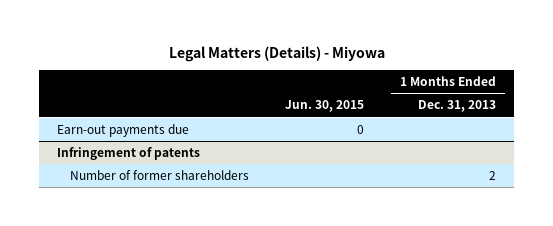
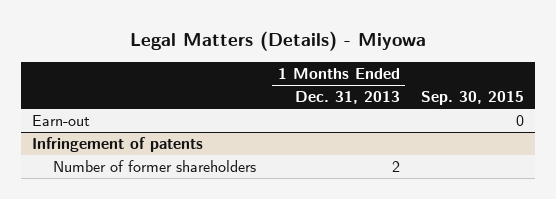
[284,100,364,113] Jun. 30, 2015 -> none
none -> [421,91,525,106] Sep. 30, 2015
[57,124,190,138] Earn-out payments due -> [31,115,90,127] Earn-out

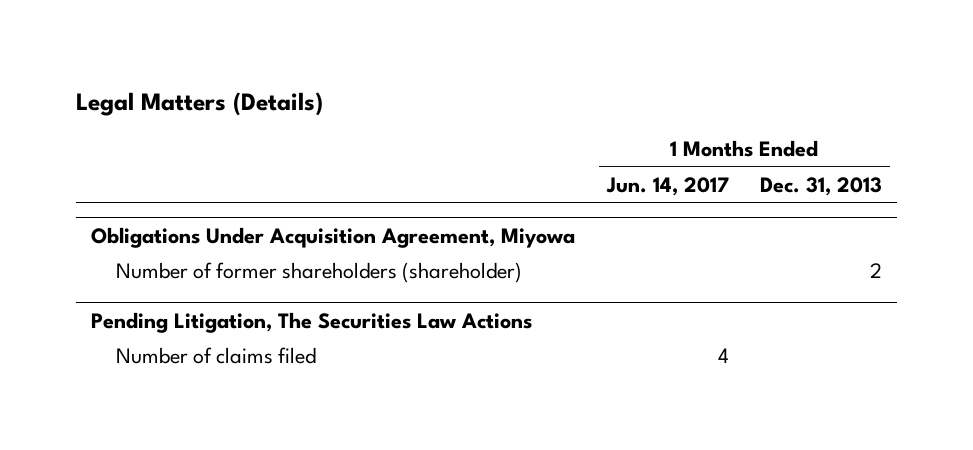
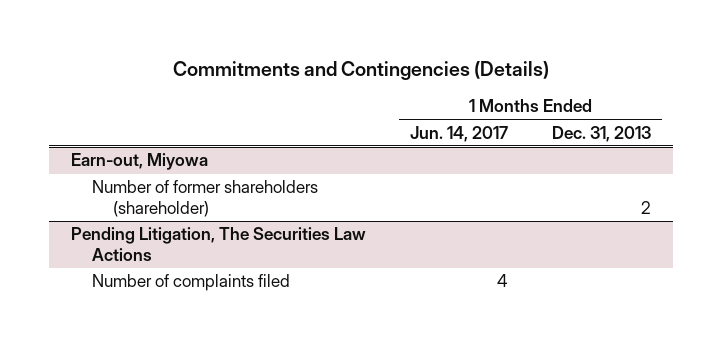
[75,91,323,116] Legal Matters (Details) -> [173,60,550,80] Commitments and Contingencies (Details)
[91,226,576,248] Obligations Under Acquisition Agreement, Miyowa -> [71,153,209,171] Earn-out, Miyowa
[116,346,317,364] Number of claims filed -> [92,274,291,292] Number of complaints filed

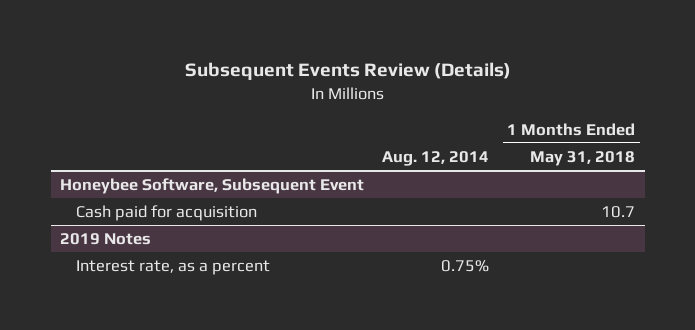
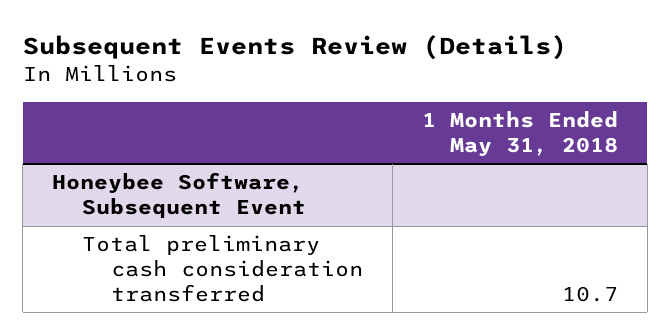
[382,150,490,166] Aug. 12, 2014 -> none
[59,233,151,246] 2019 Notes -> none
[75,260,270,276] Interest rate, as a percent -> none
[75,205,257,222] Cash paid for acquisition -> [81,235,363,303] Total preliminary cash consideration transferred

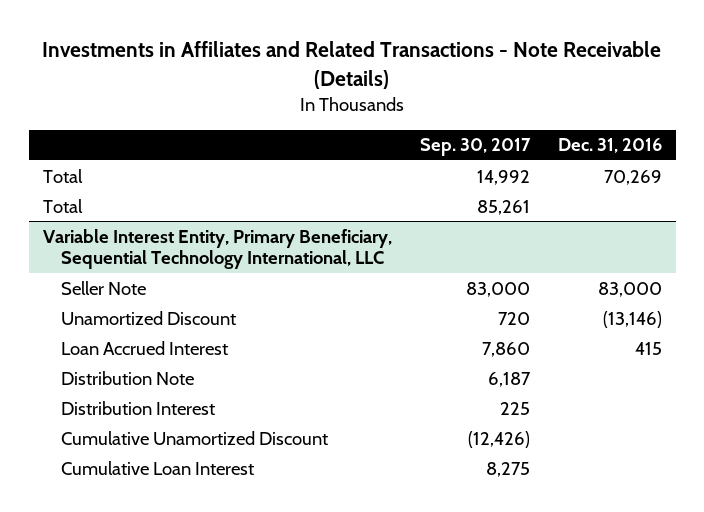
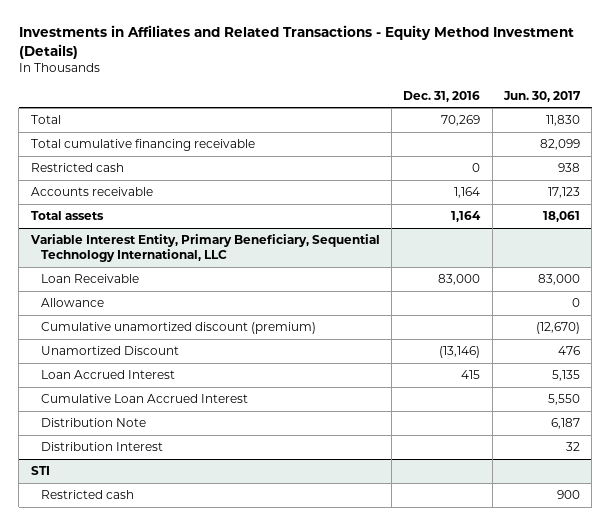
[42,41,662,90] Investments in Affiliates and Related Transactions - Note Receivable (Details) -> [18,25,574,59] Investments in Affiliates and Related Transactions - Equity Method Investment (Details)
[419,138,531,157] Sep. 30, 2017 -> none
none -> [503,90,582,102] Jun. 30, 2017
[42,198,83,213] Total -> [30,139,255,152] Total cumulative financing receivable
none -> [30,163,124,173] Restricted cash
none -> [30,187,153,197] Accounts receivable
none -> [30,211,104,221] Total assets
[61,280,147,295] Seller Note -> [40,274,139,284] Loan Receivable
none -> [40,298,104,308] Allowance
none -> [40,322,316,335] Cumulative unamortized discount (premium)
none -> [40,394,248,404] Cumulative Loan Accrued Interest
[61,430,329,445] Cumulative Unamortized Discount -> none
[61,460,255,475] Cumulative Loan Interest -> none
none -> [30,466,50,476] STI
none -> [40,490,134,500] Restricted cash

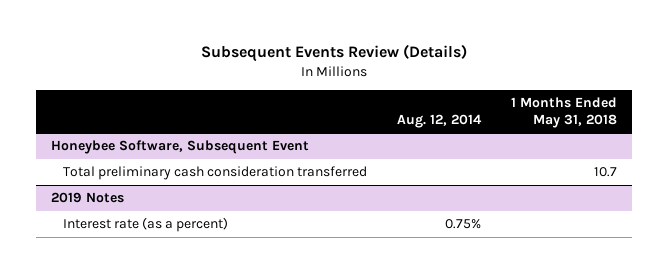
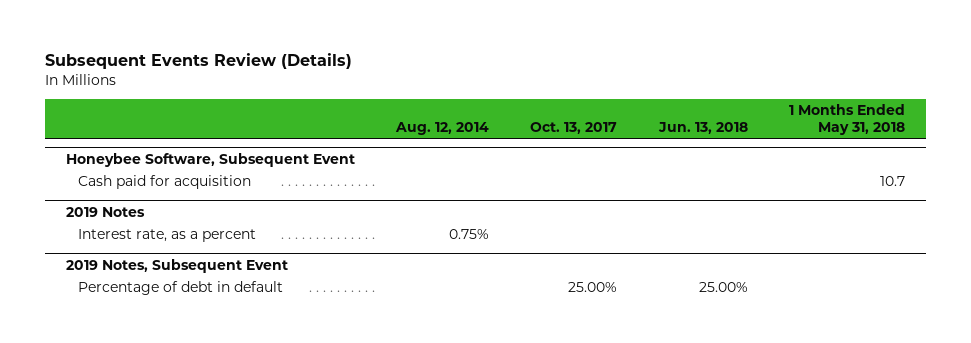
none -> [530,122,618,135] Oct. 13, 2017
none -> [657,122,748,135] Jun. 13, 2018
[62,166,367,181] Total preliminary cash consideration transferred -> [77,174,251,189] Cash paid for acquisition
[62,217,228,233] Interest rate (as a percent) -> [77,228,256,242] Interest rate, as a percent
none -> [65,258,288,273] 2019 Notes, Subsequent Event
none -> [77,280,283,295] Percentage of debt in default

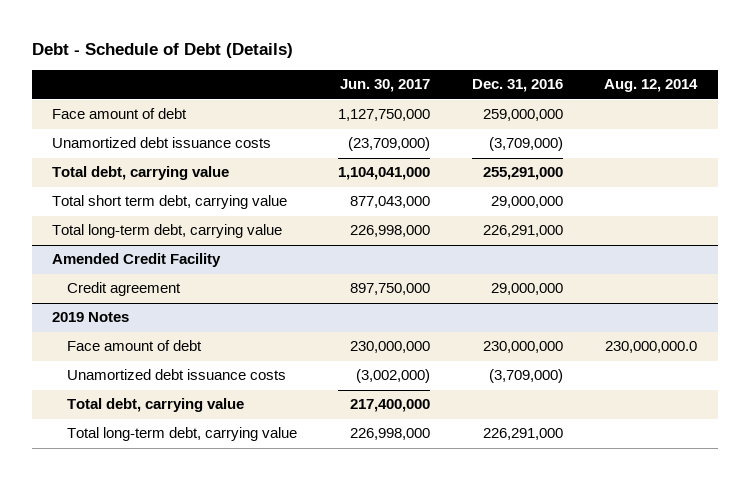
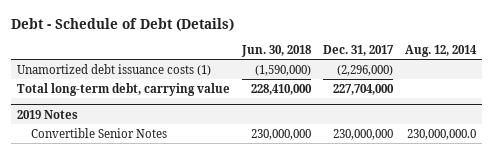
[340,79,431,93] Jun. 30, 2017 -> none
[471,79,563,93] Dec. 31, 2016 -> none
none -> [240,44,312,57] Jun. 30, 2018
none -> [322,44,394,56] Dec. 31, 2017
[52,108,188,120] Face amount of debt -> none
[52,166,230,181] Total debt, carrying value -> none
[52,195,288,210] Total short term debt, carrying value -> none
[52,137,272,149] Unamortized debt issuance costs -> [16,63,211,76] Unamortized debt issuance costs (1)
[52,253,222,268] Amended Credit Facility -> none
[66,282,181,297] Credit agreement -> none
[66,369,286,381] Unamortized debt issuance costs -> none
[66,398,244,413] Total debt, carrying value -> none
[66,427,297,442] Total long-term debt, carrying value -> none
[66,340,202,352] Face amount of debt -> [31,127,168,138] Convertible Senior Notes

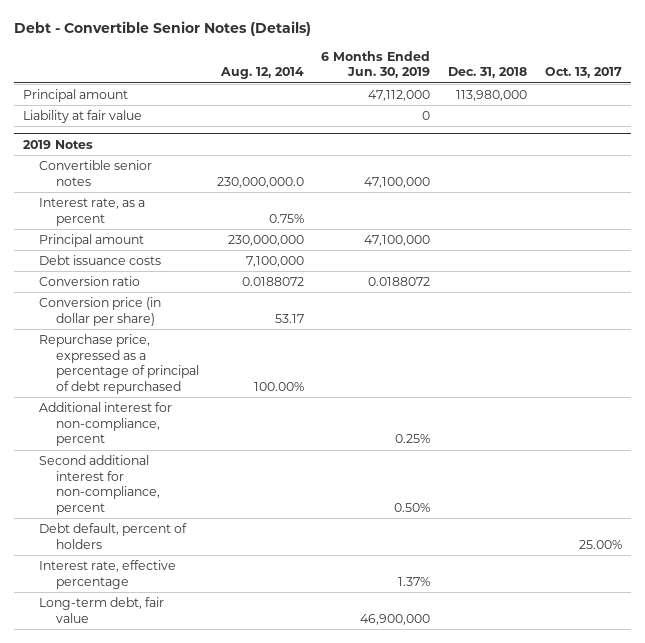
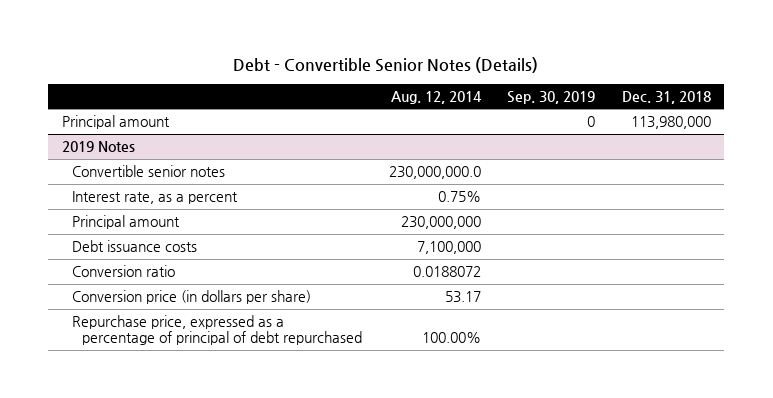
[321,50,431,79] 6 Months Ended Jun. 30, 2019 -> none
[545,67,623,79] Oct. 13, 2017 -> none
none -> [507,90,596,104] Sep. 30, 2019
[23,110,143,124] Liability at fair value -> none
[39,297,162,326] Conversion price (in dollar per share) -> [71,290,311,305] Conversion price (in dollars per share)
[39,402,173,447] Additional interest for non-compliance, percent -> none
[39,455,160,515] Second additional interest for non-compliance, percent -> none
[39,523,188,549] Debt default, percent of holders -> none
[39,560,177,589] Interest rate, effective percentage -> none
[39,597,165,623] Long-term debt, fair value -> none

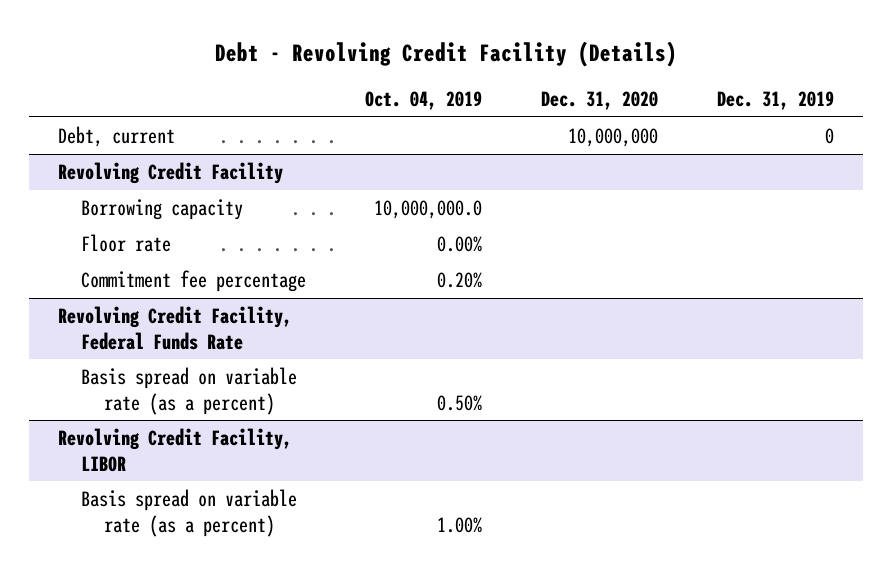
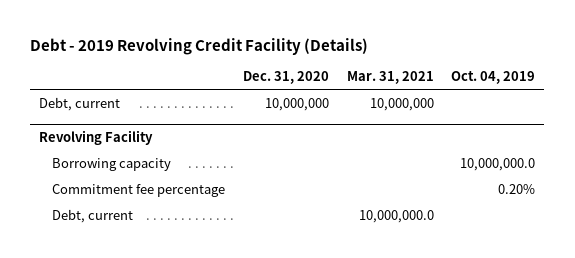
[214,40,677,67] Debt - Revolving Credit Facility (Details) -> [30,37,369,55] Debt - 2019 Revolving Credit Facility (Details)
[716,91,834,111] Dec. 31, 2019 -> none
none -> [346,71,434,85] Mar. 31, 2021
[58,161,284,184] Revolving Credit Facility -> [39,129,154,145] Revolving Facility
[81,233,172,252] Floor rate -> none
[58,305,293,350] Revolving Credit Facility, Federal Funds Rate -> none
[81,366,298,415] Basis spread on variable rate (as a percent) -> none
[58,427,293,472] Revolving Credit Facility, LIBOR -> none
[81,488,298,537] Basis spread on variable rate (as a percent) -> none
none -> [51,208,133,223] Debt, current

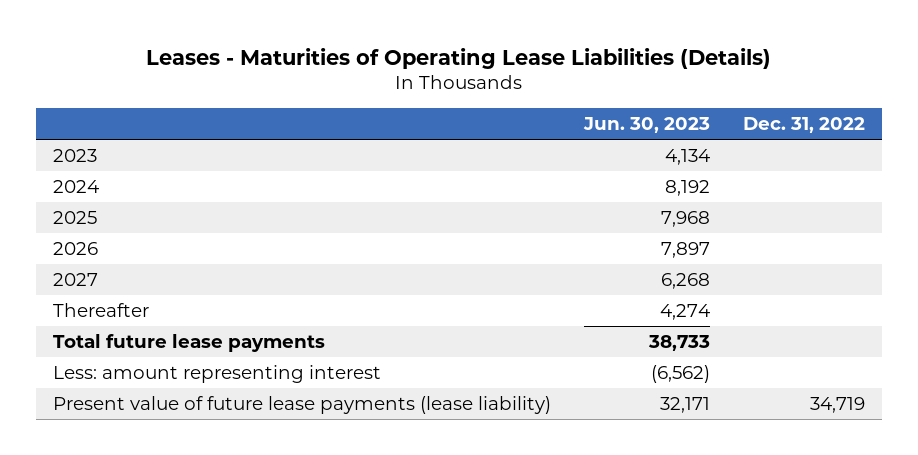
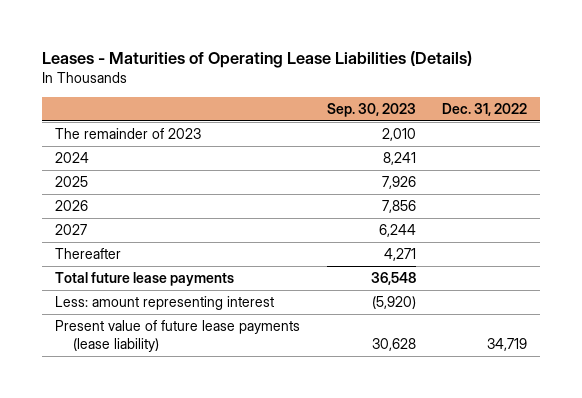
[583,116,711,133] Jun. 30, 2023 -> none
none -> [326,103,416,118] Sep. 30, 2023
[52,149,97,163] 2023 -> [55,127,202,139] The remainder of 2023

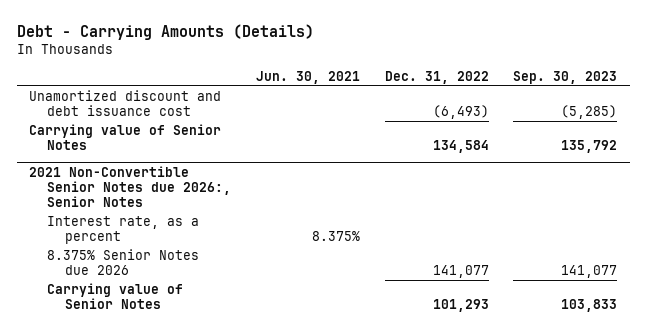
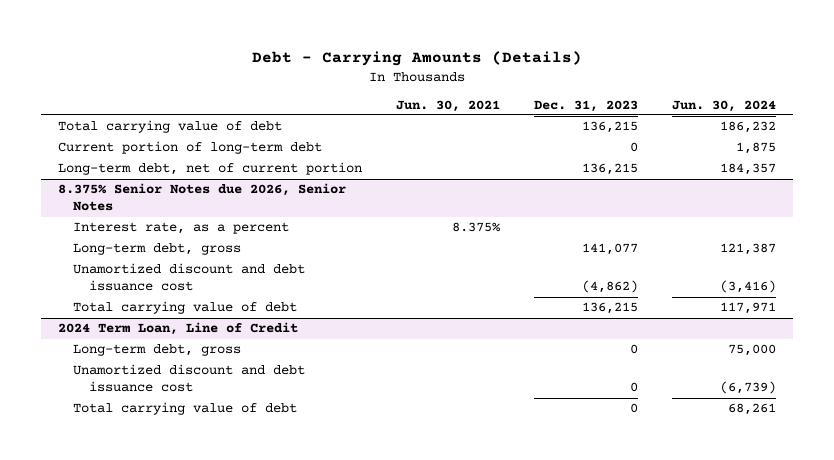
[384,70,489,84] Dec. 31, 2022 -> none
[513,70,618,84] Sep. 30, 2023 -> none
none -> [533,99,638,112] Dec. 31, 2023
none -> [672,99,777,112] Jun. 30, 2024
[29,90,222,117] Unamortized discount and debt issuance cost -> none
[29,124,222,151] Carrying value of Senior Notes -> [57,120,282,134] Total carrying value of debt
none -> [57,141,322,155] Current portion of long-term debt
none -> [57,162,362,176] Long-term debt, net of current portion
[29,165,232,208] 2021 Non-Convertible Senior Notes due 2026:, Senior Notes -> [57,183,346,212] 8.375% Senior Notes due 2026, Senior Notes
[47,249,200,276] 8.375% Senior Notes due 2026 -> [73,243,242,256] Long-term debt, gross
none -> [73,263,306,292] Unamortized discount and debt issuance cost
[47,283,184,310] Carrying value of Senior Notes -> [73,301,298,315] Total carrying value of debt
none -> [57,322,298,336] 2024 Term Loan, Line of Credit
none -> [73,344,242,357] Long-term debt, gross
none -> [73,364,306,393] Unamortized discount and debt issuance cost
none -> [73,402,298,416] Total carrying value of debt

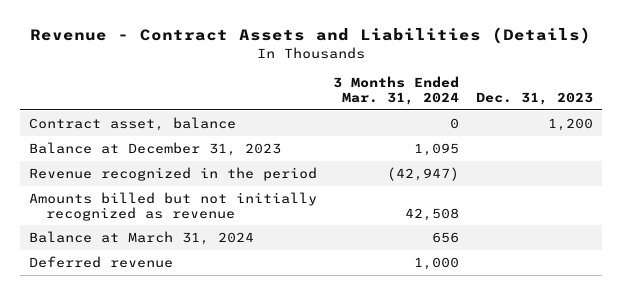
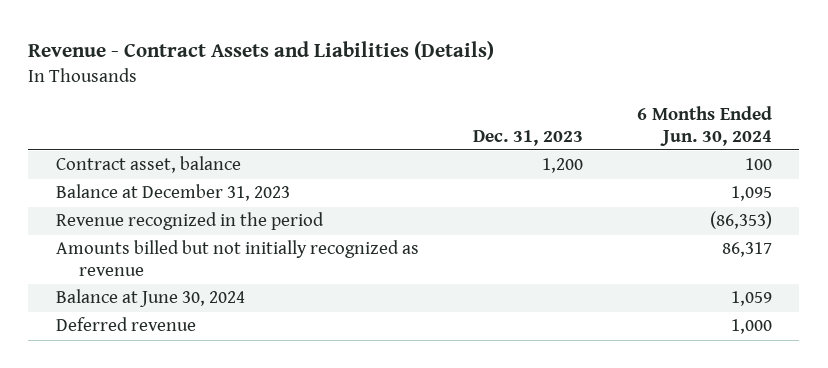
[333,76,460,105] 3 Months Ended Mar. 31, 2024 -> none
none -> [637,105,773,146] 6 Months Ended Jun. 30, 2024
[28,230,254,245] Balance at March 31, 2024 -> [55,289,245,308] Balance at June 30, 2024

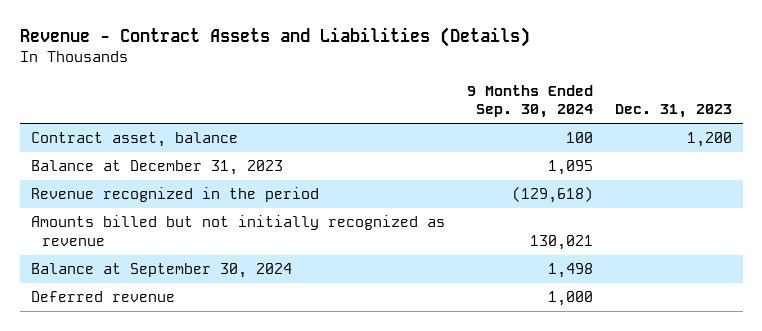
[637,105,773,146] 6 Months Ended Jun. 30, 2024 -> none
none -> [466,84,593,119] 9 Months Ended Sep. 30, 2024
[55,289,245,308] Balance at June 30, 2024 -> [30,263,292,279] Balance at September 30, 2024

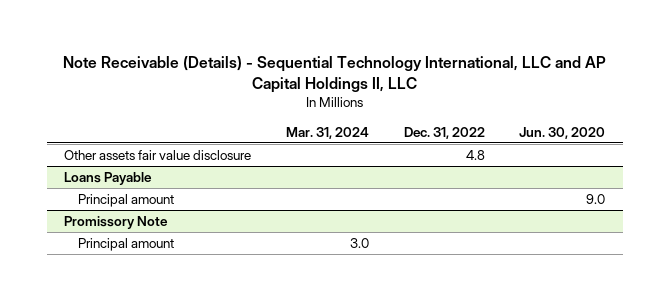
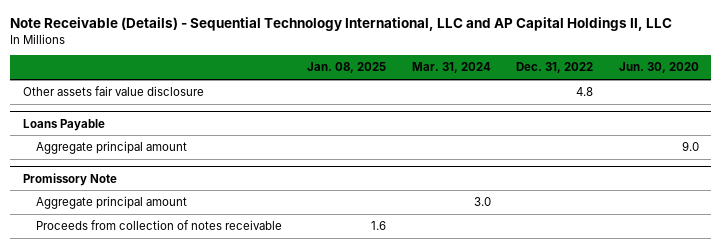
none -> [307,62,387,74] Jan. 08, 2025
[77,193,174,207] Principal amount -> [36,141,188,155] Aggregate principal amount
[77,237,174,251] Principal amount -> [36,196,188,210] Aggregate principal amount
none -> [36,220,283,231] Proceeds from collection of notes receivable

